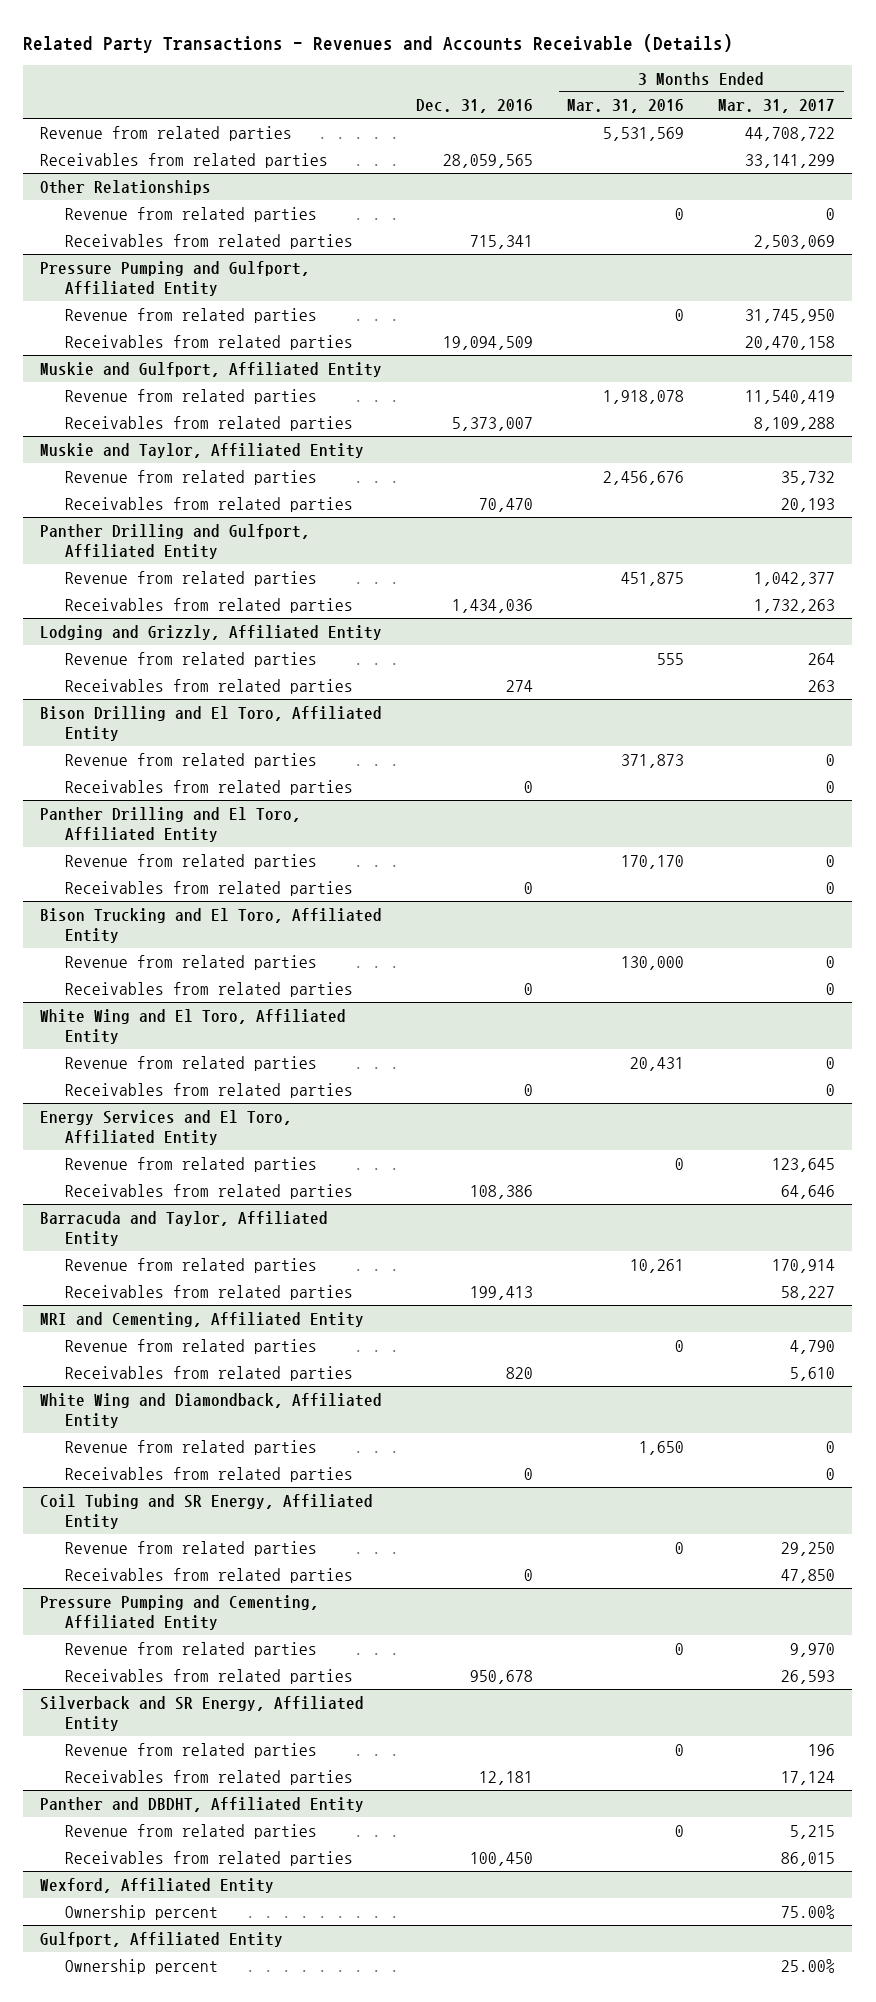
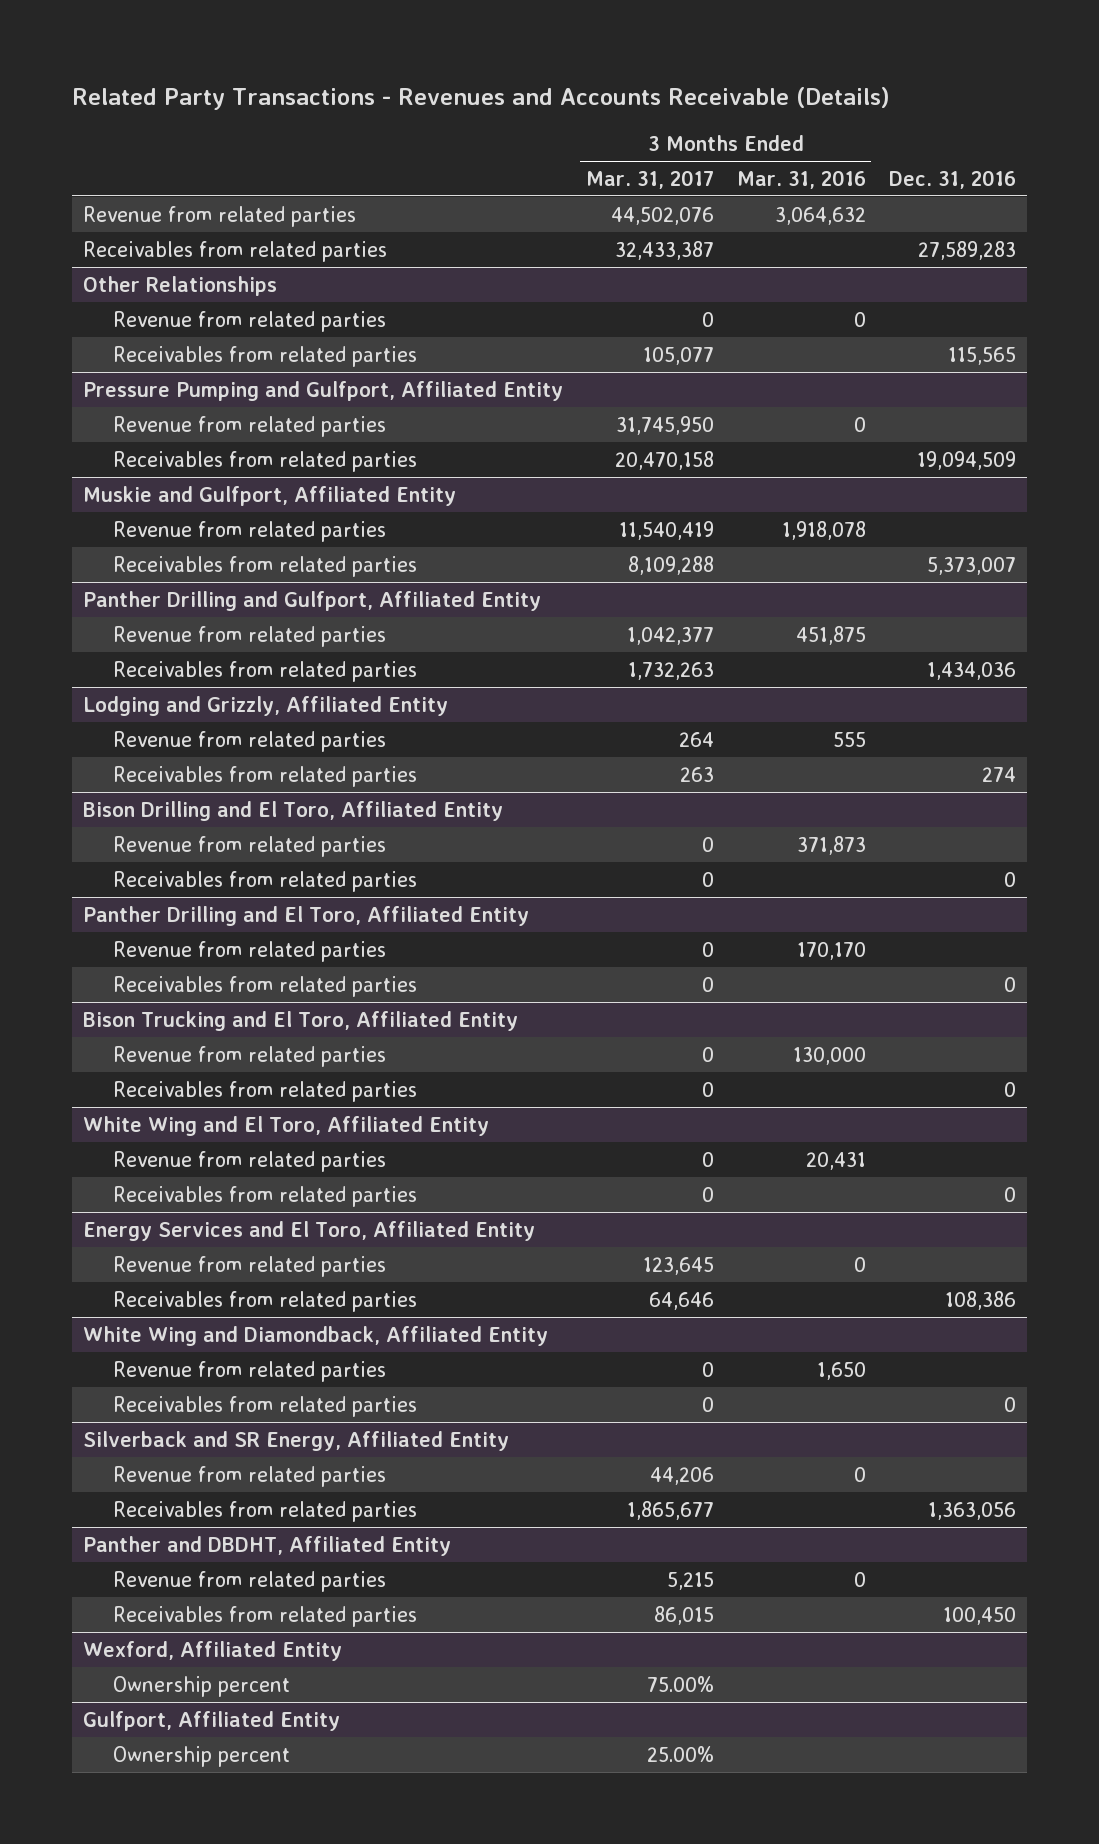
[603,126,685,141] 5,531,569 -> [774,206,866,225] 3,064,632
[745,126,836,141] 44,708,722 -> [610,206,714,225] 44,502,076
[443,153,534,168] 28,059,565 -> [917,240,1016,260] 27,589,283
[745,153,836,168] 33,141,299 -> [614,240,714,260] 32,433,387
[470,234,534,249] 715,341 -> [947,346,1016,365] 115,565
[754,234,836,249] 2,503,069 -> [642,346,714,365] 105,077
[40,442,365,458] Muskie and Taylor, Affiliated Entity -> none
[65,469,318,485] Revenue from related parties -> none
[65,496,354,512] Receivables from related parties -> none
[40,1210,329,1247] Barracuda and Taylor, Affiliated Entity -> none
[65,1257,318,1273] Revenue from related parties -> none
[65,1284,354,1300] Receivables from related parties -> none
[40,1311,365,1327] MRI and Cementing, Affiliated Entity -> none
[65,1338,318,1354] Revenue from related parties -> none
[65,1365,354,1381] Receivables from related parties -> none
[40,1493,374,1530] Coil Tubing and SR Energy, Affiliated Entity -> none
[65,1540,318,1556] Revenue from related parties -> none
[65,1567,354,1583] Receivables from related parties -> none
[40,1594,320,1631] Pressure Pumping and Cementing, Affiliated Entity -> none
[65,1641,318,1657] Revenue from related parties -> none
[65,1668,354,1684] Receivables from related parties -> none
[808,1743,836,1756] 196 -> [649,1466,714,1485] 44,206
[479,1770,534,1785] 12,181 -> [927,1501,1016,1520] 1,363,056
[781,1770,836,1785] 17,124 -> [626,1500,714,1520] 1,865,677

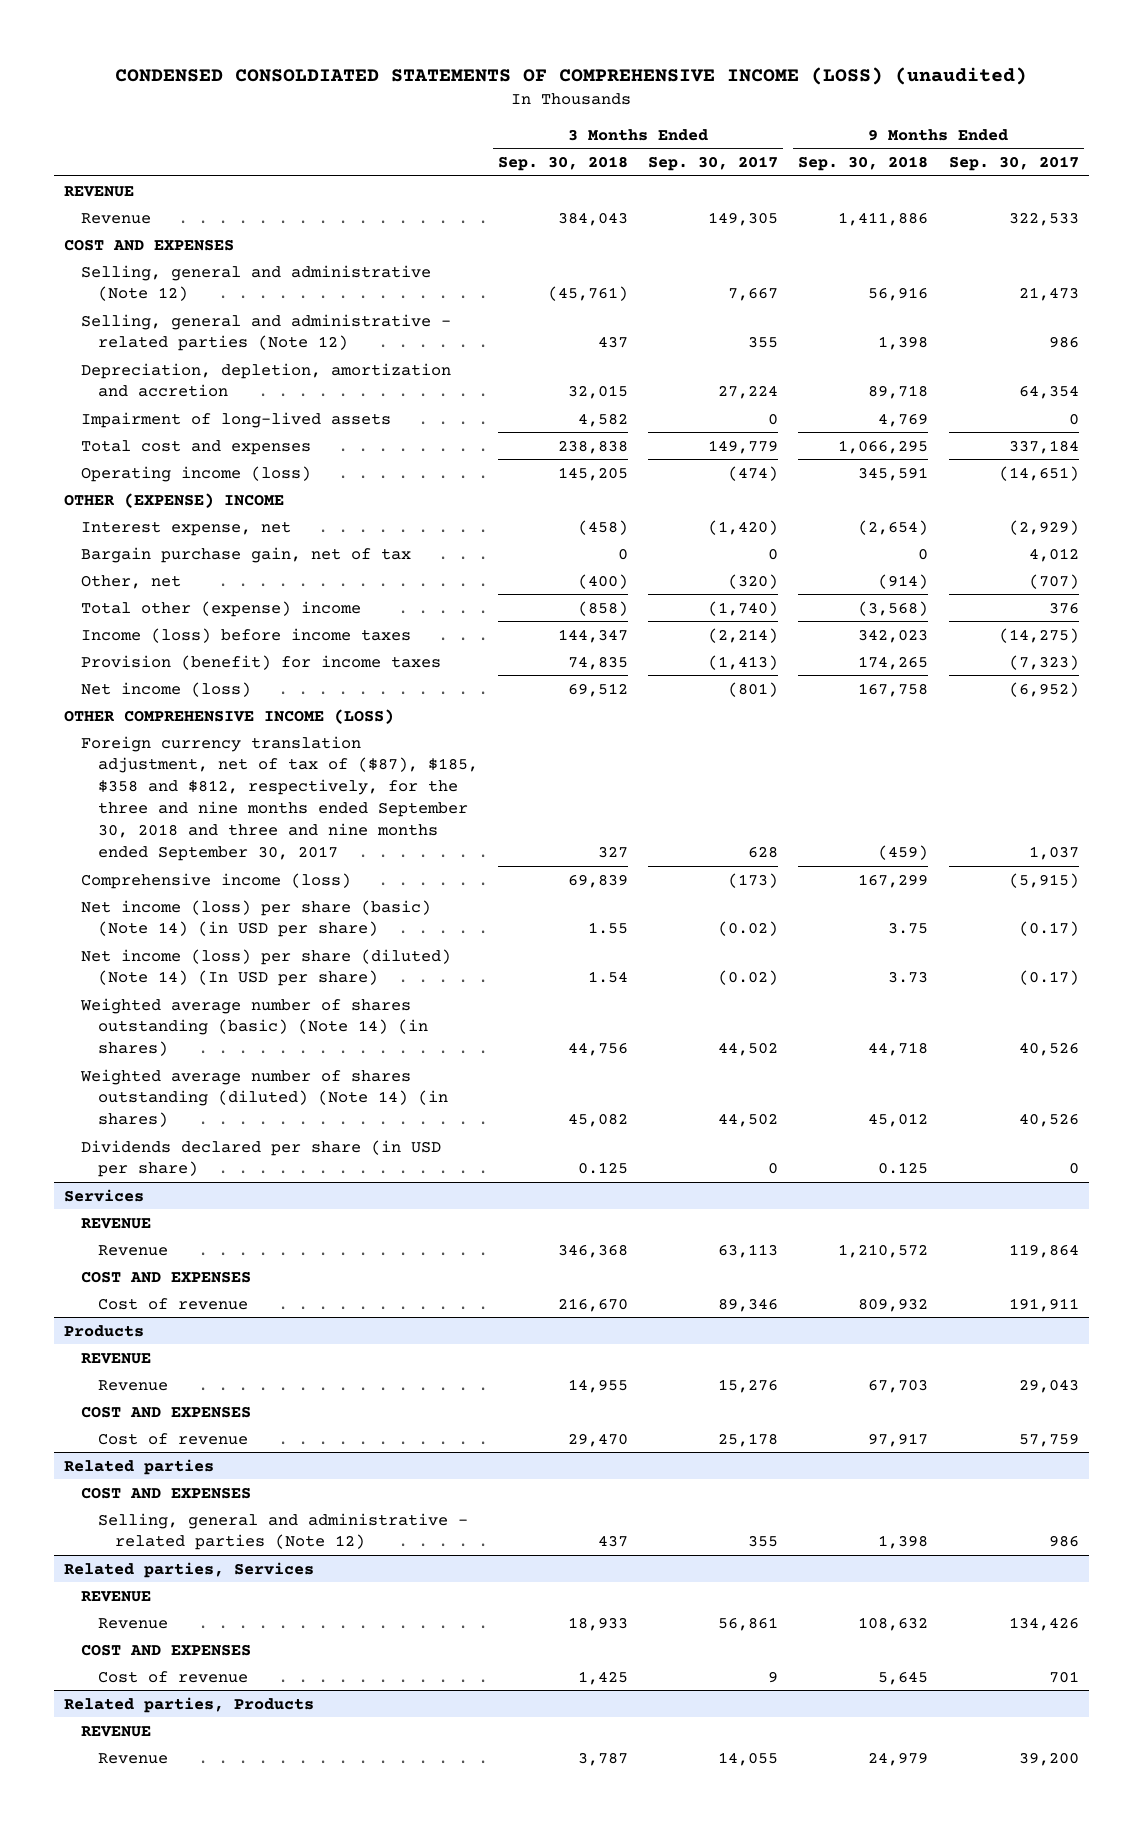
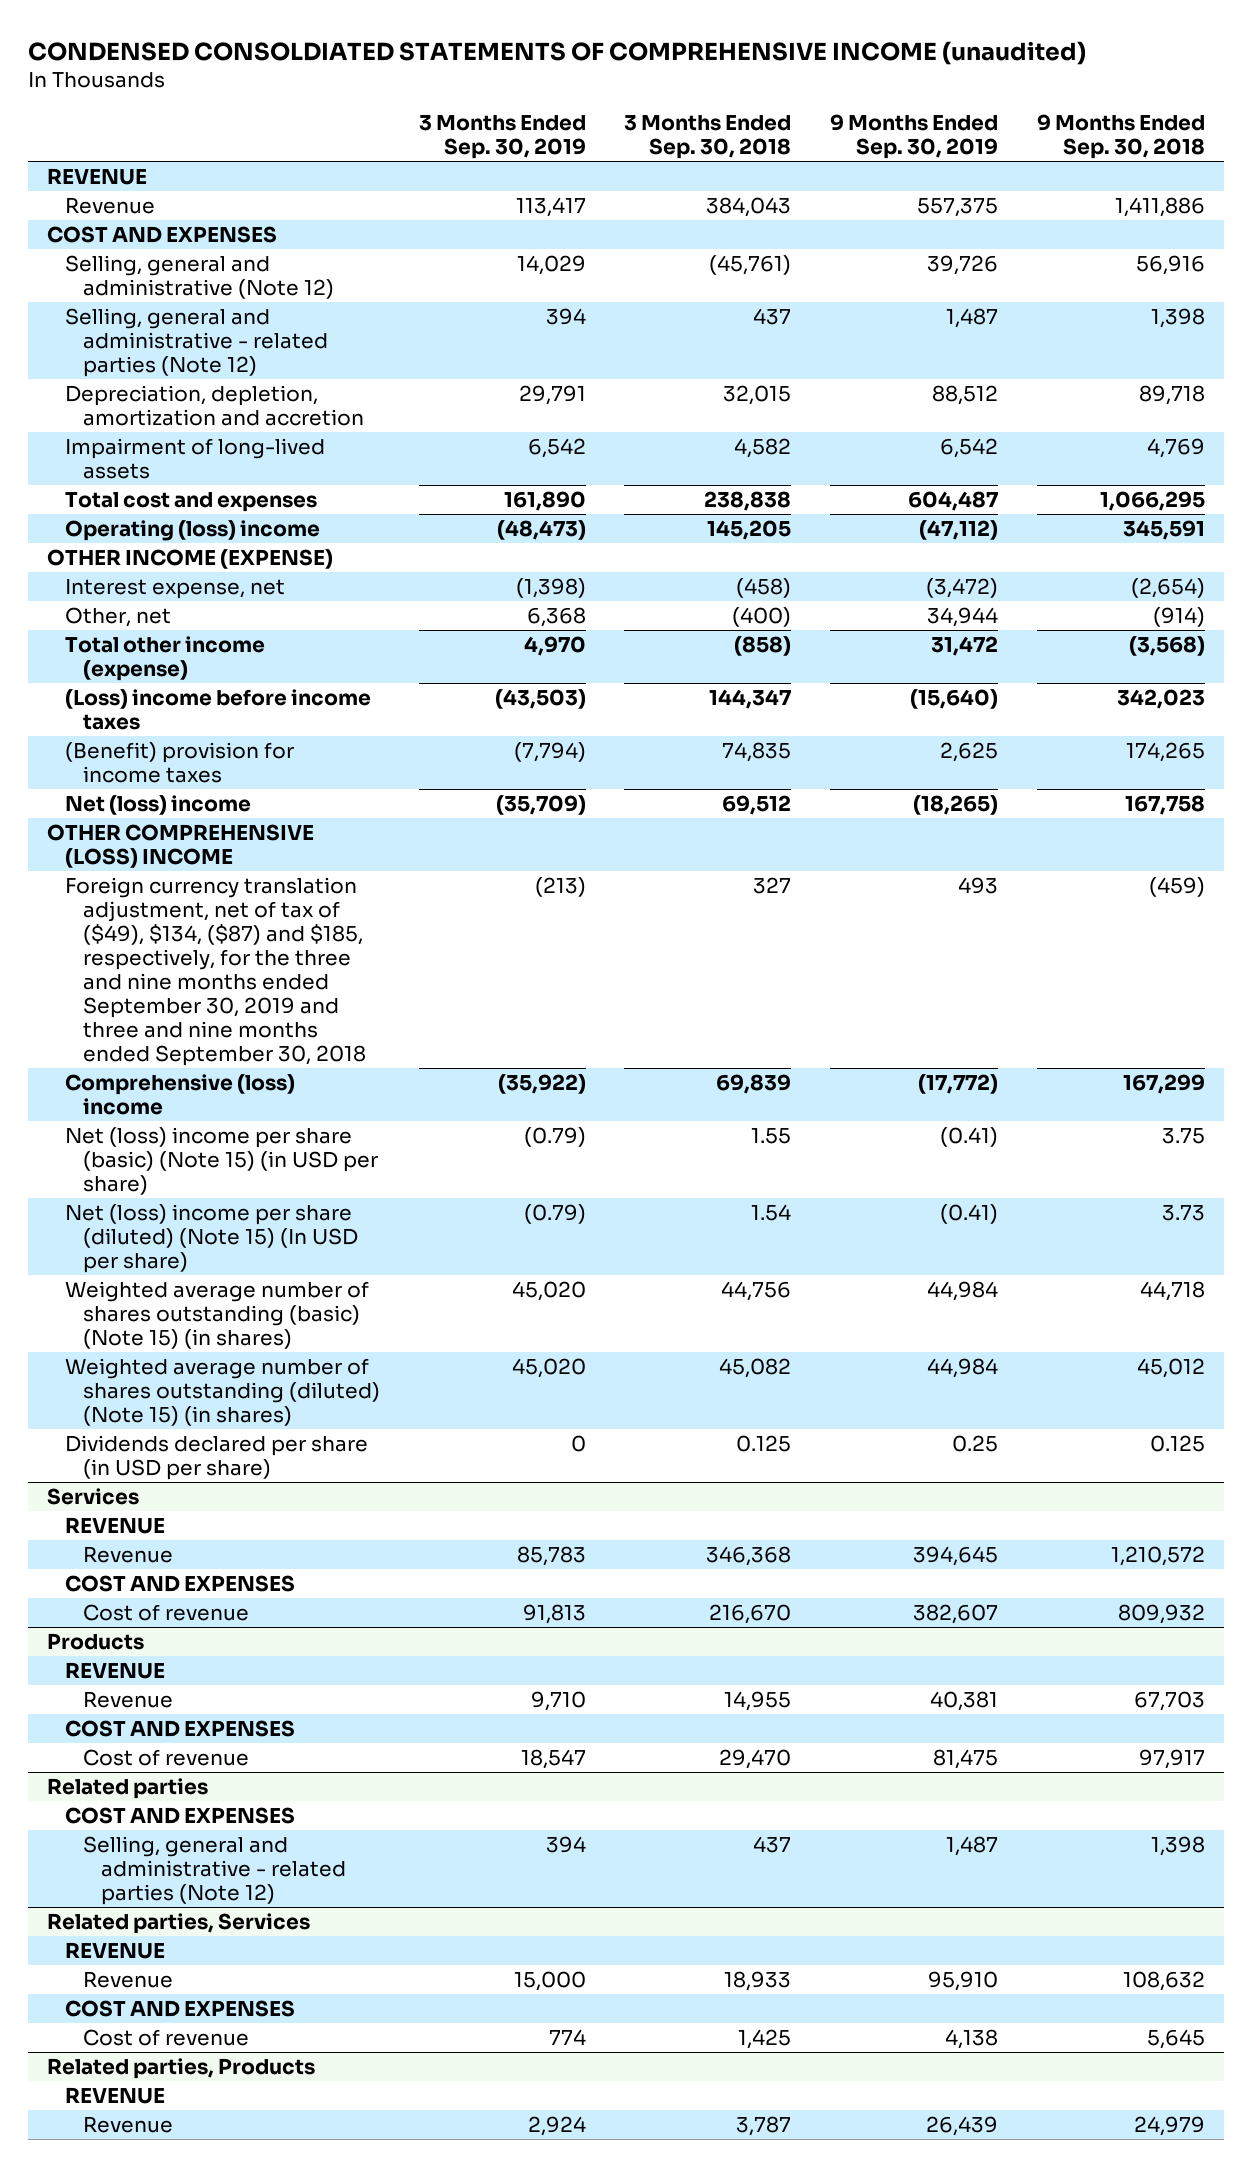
[115,67,1028,86] CONDENSED CONSOLDIATED STATEMENTS OF COMPREHENSIVE INCOME (LOSS) (unaudited) -> [27,40,1086,65] CONDENSED CONSOLDIATED STATEMENTS OF COMPREHENSIVE INCOME (unaudited)
[648,156,779,172] Sep. 30, 2017 -> none
[948,156,1079,172] Sep. 30, 2017 -> none
none -> [418,115,586,159] 3 Months Ended Sep. 30, 2019
none -> [830,114,999,159] 9 Months Ended Sep. 30, 2019
[81,465,312,482] Operating income (loss) -> [65,520,321,542] Operating (loss) income
[64,492,285,508] OTHER (EXPENSE) INCOME -> [47,549,334,570] OTHER INCOME (EXPENSE)
[81,546,412,563] Bargain purchase gain, net of tax -> none
[81,600,362,617] Total other (expense) income -> [65,636,266,682] Total other income (expense)
[81,627,412,643] Income (loss) before income taxes -> [65,689,372,731] (Loss) income before income taxes
[81,654,442,670] Provision (benefit) for income taxes -> [65,742,295,784] (Benefit) provision for income taxes
[81,681,252,697] Net income (loss) -> [65,795,252,816] Net (loss) income
[64,708,395,724] OTHER COMPREHENSIVE INCOME (LOSS) -> [47,824,315,869] OTHER COMPREHENSIVE (LOSS) INCOME
[81,735,479,862] Foreign currency translation adjustment, net of tax of ($87), $185, $358 and $812, respectively, for the three and nine months ended September 30, 2018 and three and nine months ended September 30, 2017 -> [65,877,367,1066] Foreign currency translation adjustment, net of tax of ($49), $134, ($87) and $185, respectively, for the three and nine months ended September 30, 2019 and three and nine months ended September 30, 2018
[81,872,352,889] Comprehensive income (loss) -> [65,1074,296,1116] Comprehensive (loss) income
[81,899,432,938] Net income (loss) per share (basic) (Note 14) (in USD per share) -> [65,1127,379,1196] Net (loss) income per share (basic) (Note 15) (in USD per share)
[81,948,452,987] Net income (loss) per share (diluted) (Note 14) (In USD per share) -> [65,1204,359,1274] Net (loss) income per share (diluted) (Note 15) (In USD per share)
[80,997,429,1057] Weighted average number of shares outstanding (basic) (Note 14) (in shares) -> [65,1281,370,1350] Weighted average number of shares outstanding (basic) (Note 15) (in shares)
[80,1068,449,1128] Weighted average number of shares outstanding (diluted) (Note 14) (in shares) -> [65,1358,381,1427] Weighted average number of shares outstanding (diluted) (Note 15) (in shares)

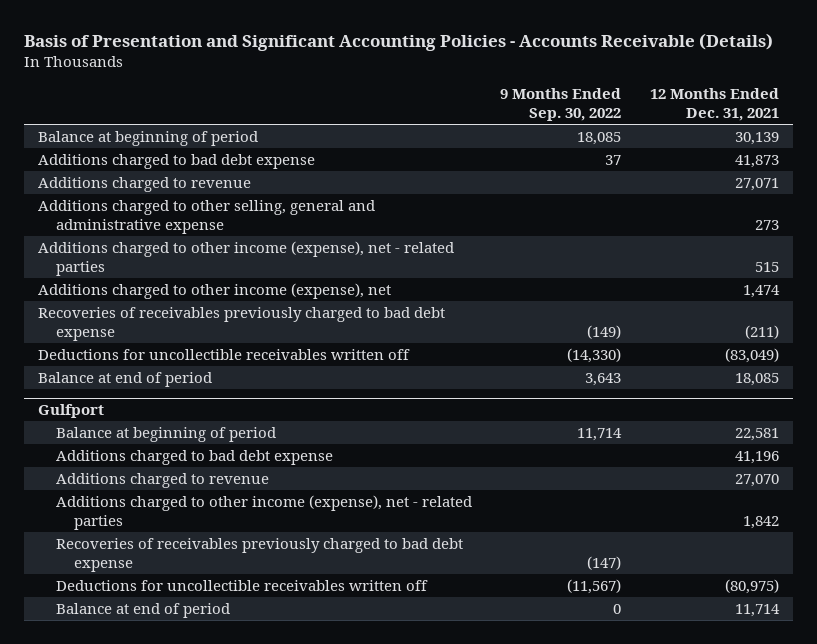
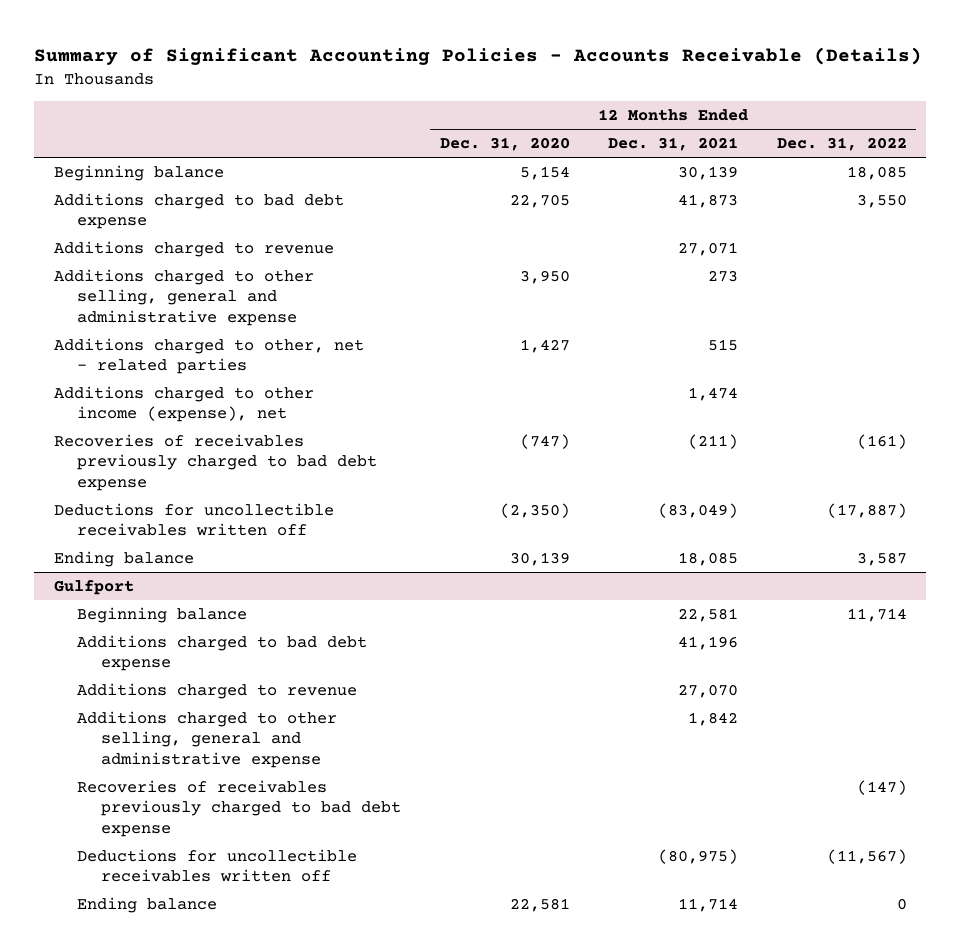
[24,33,774,52] Basis of Presentation and Significant Accounting Policies - Accounts Receivable (Details) -> [34,46,923,65] Summary of Significant Accounting Policies - Accounts Receivable (Details)
[500,88,622,122] 9 Months Ended Sep. 30, 2022 -> none
none -> [439,137,570,152] Dec. 31, 2020
none -> [776,137,907,152] Dec. 31, 2022
[38,130,259,146] Balance at beginning of period -> [53,164,224,181] Beginning balance
[38,240,455,276] Additions charged to other income (expense), net - related parties -> [53,337,364,375] Additions charged to other, net - related parties
[38,371,213,387] Balance at end of period -> [53,550,194,567] Ending balance
[56,426,277,442] Balance at beginning of period -> [77,606,248,623] Beginning balance
[56,494,473,530] Additions charged to other income (expense), net - related parties -> [77,710,338,768] Additions charged to other selling, general and administrative expense
[56,602,231,618] Balance at end of period -> [77,896,218,913] Ending balance

